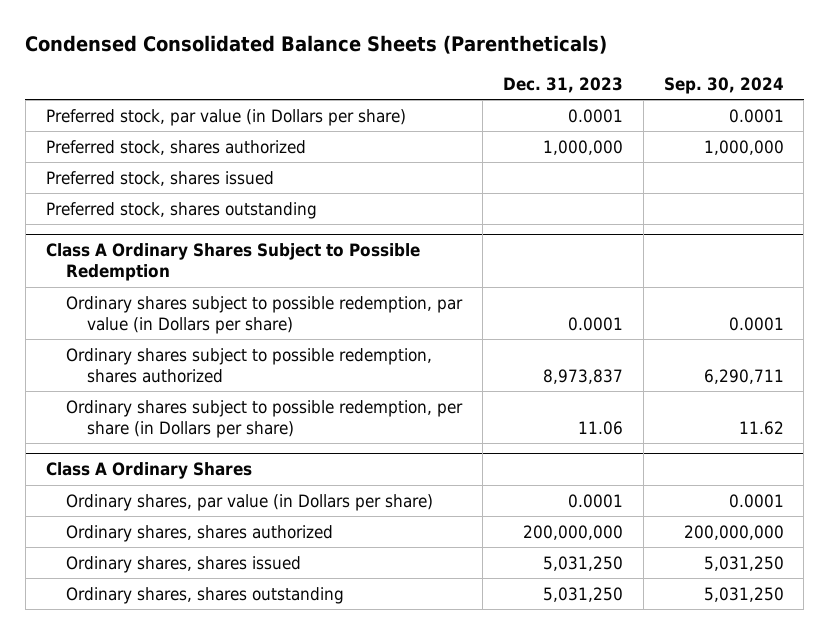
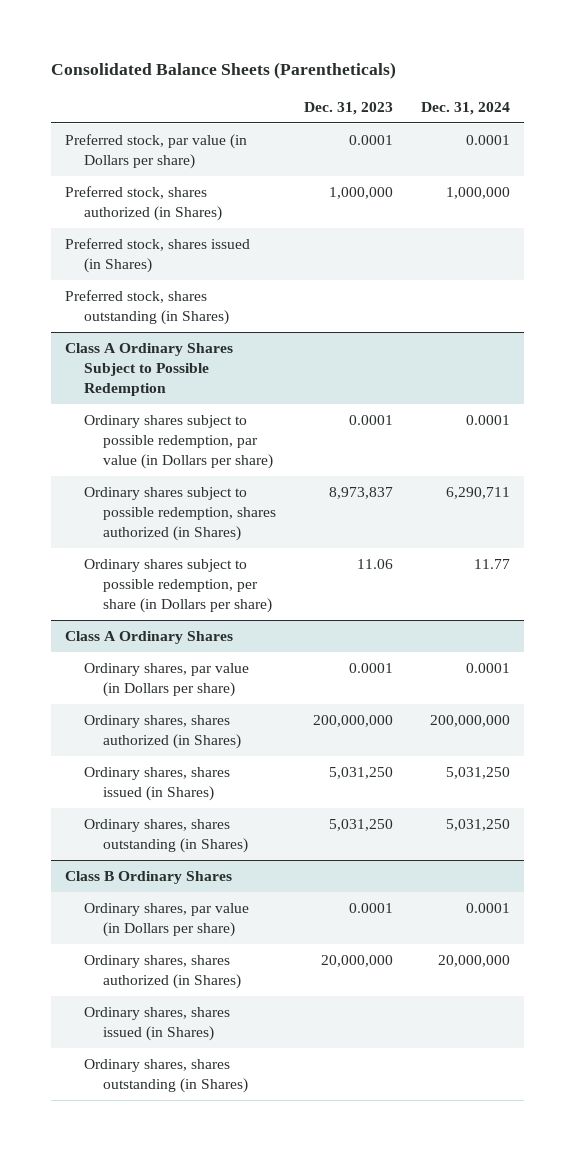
[25,35,608,55] Condensed Consolidated Balance Sheets (Parentheticals) -> [51,62,397,80] Consolidated Balance Sheets (Parentheticals)
[663,76,784,94] Sep. 30, 2024 -> none
none -> [420,101,510,115] Dec. 31, 2024
[45,139,306,155] Preferred stock, shares authorized -> [65,185,223,221] Preferred stock, shares authorized (in Shares)
[45,170,274,186] Preferred stock, shares issued -> [65,237,251,273] Preferred stock, shares issued (in Shares)
[45,201,317,219] Preferred stock, shares outstanding -> [65,289,230,325] Preferred stock, shares outstanding (in Shares)
[66,347,433,383] Ordinary shares subject to possible redemption, shares authorized -> [84,486,276,541] Ordinary shares subject to possible redemption, shares authorized (in Shares)
[66,524,334,542] Ordinary shares, shares authorized -> [84,714,241,749] Ordinary shares, shares authorized (in Shares)
[66,555,302,573] Ordinary shares, shares issued -> [84,766,231,801] Ordinary shares, shares issued (in Shares)
[66,586,345,604] Ordinary shares, shares outstanding -> [84,818,248,853] Ordinary shares, shares outstanding (in Shares)
none -> [65,870,233,884] Class B Ordinary Shares
none -> [84,902,250,937] Ordinary shares, par value (in Dollars per share)
none -> [84,954,241,989] Ordinary shares, shares authorized (in Shares)
none -> [84,1006,231,1041] Ordinary shares, shares issued (in Shares)
none -> [84,1058,248,1093] Ordinary shares, shares outstanding (in Shares)

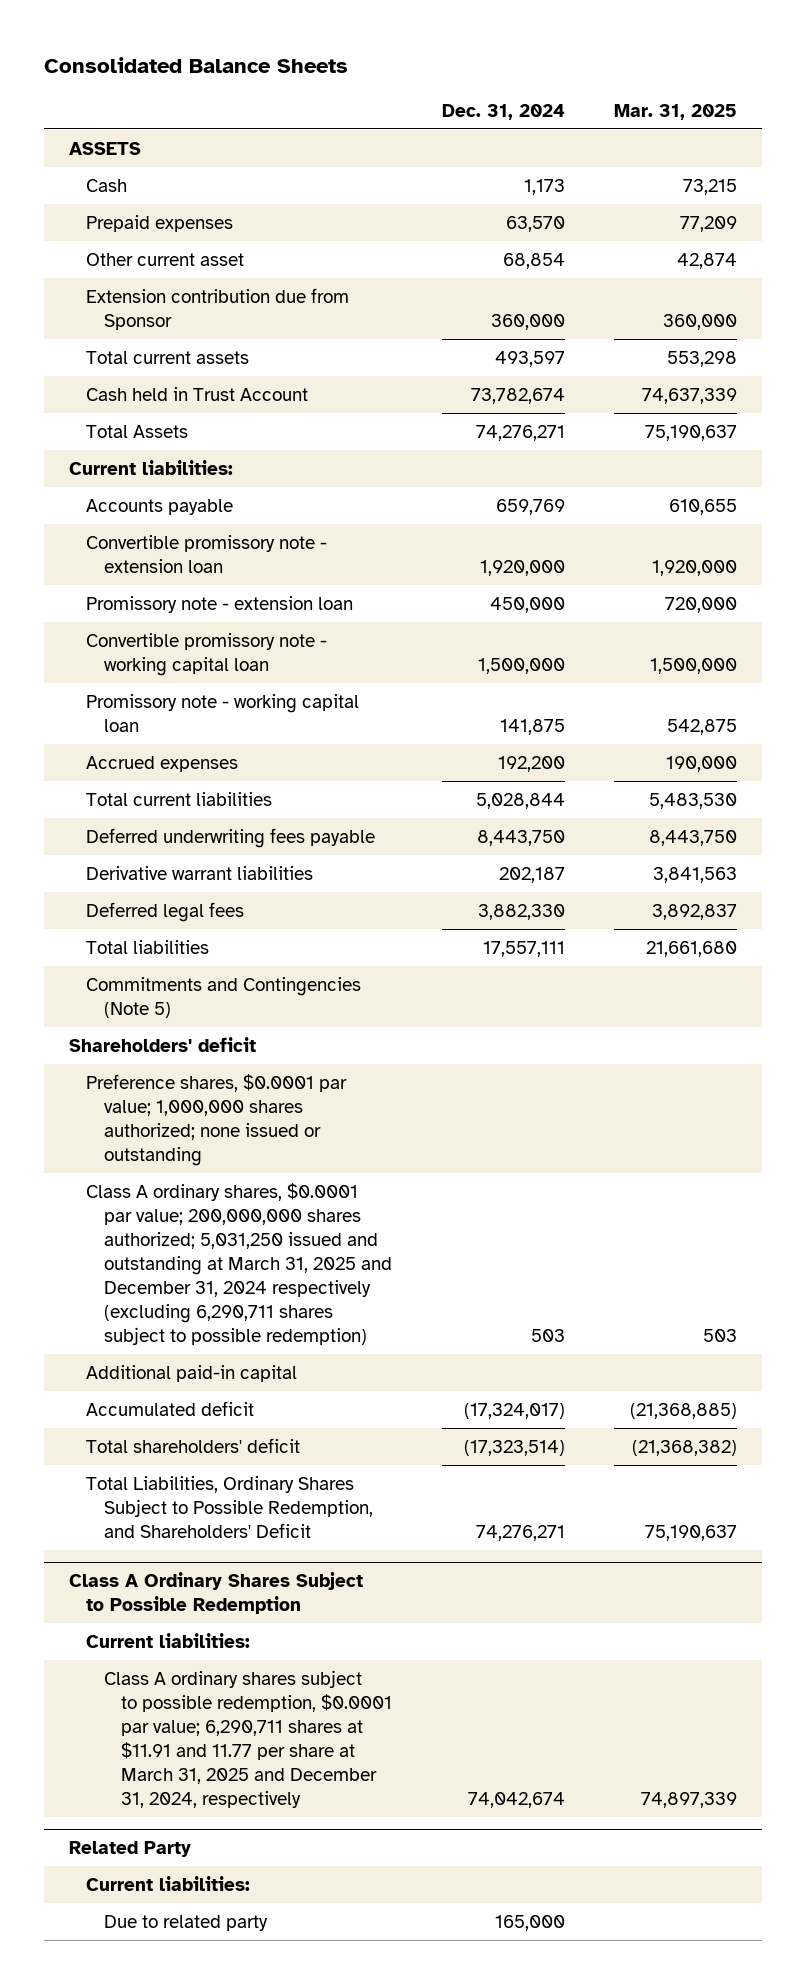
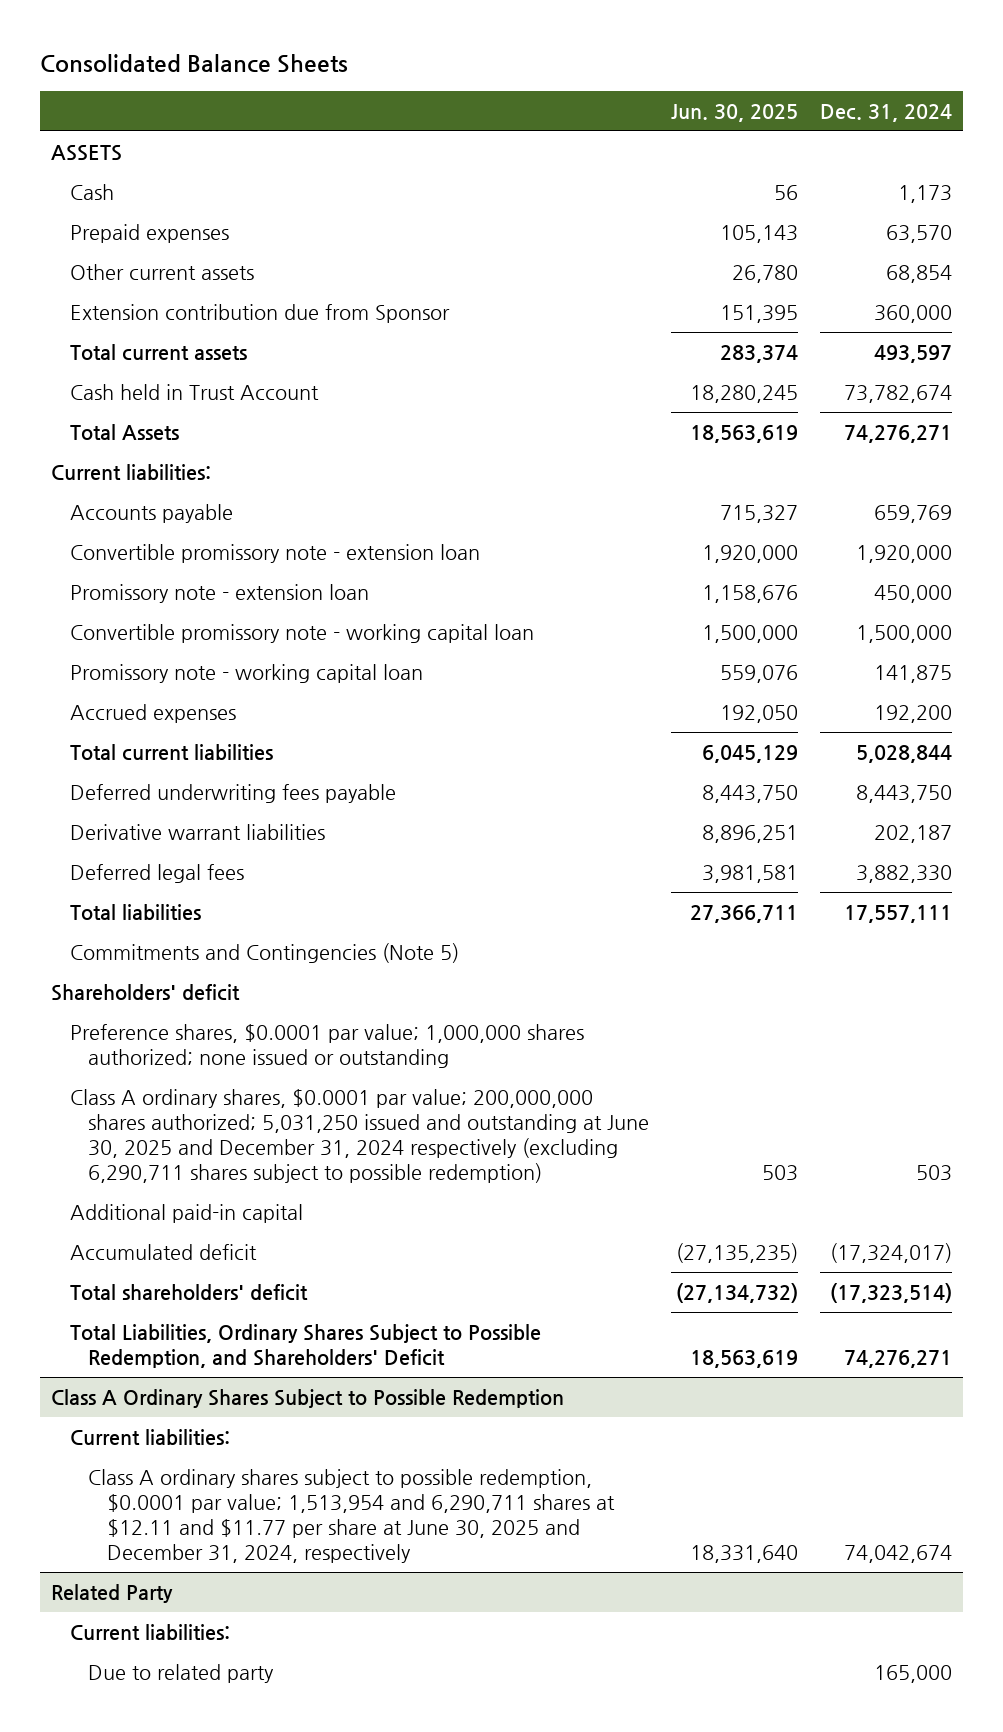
[614,103,738,120] Mar. 31, 2025 -> none
none -> [671,103,799,122] Jun. 30, 2025
[86,252,245,266] Other current asset -> [69,263,254,280] Other current assets
[86,1182,392,1345] Class A ordinary shares, $0.0001 par value; 200,000,000 shares authorized; 5,031,250 issued and outstanding at March 31, 2025 and December 31, 2024 respectively (excluding 6,290,711 shares subject to possible redemption) -> [69,1088,650,1184] Class A ordinary shares, $0.0001 par value; 200,000,000 shares authorized; 5,031,250 issued and outstanding at June 30, 2025 and December 31, 2024 respectively (excluding 6,290,711 shares subject to possible redemption)
[103,1669,393,1808] Class A ordinary shares subject to possible redemption, $0.0001 par value; 6,290,711 shares at $11.91 and 11.77 per share at March 31, 2025 and December 31, 2024, respectively -> [88,1468,616,1564] Class A ordinary shares subject to possible redemption, $0.0001 par value; 1,513,954 and 6,290,711 shares at $12.11 and $11.77 per share at June 30, 2025 and December 31, 2024, respectively

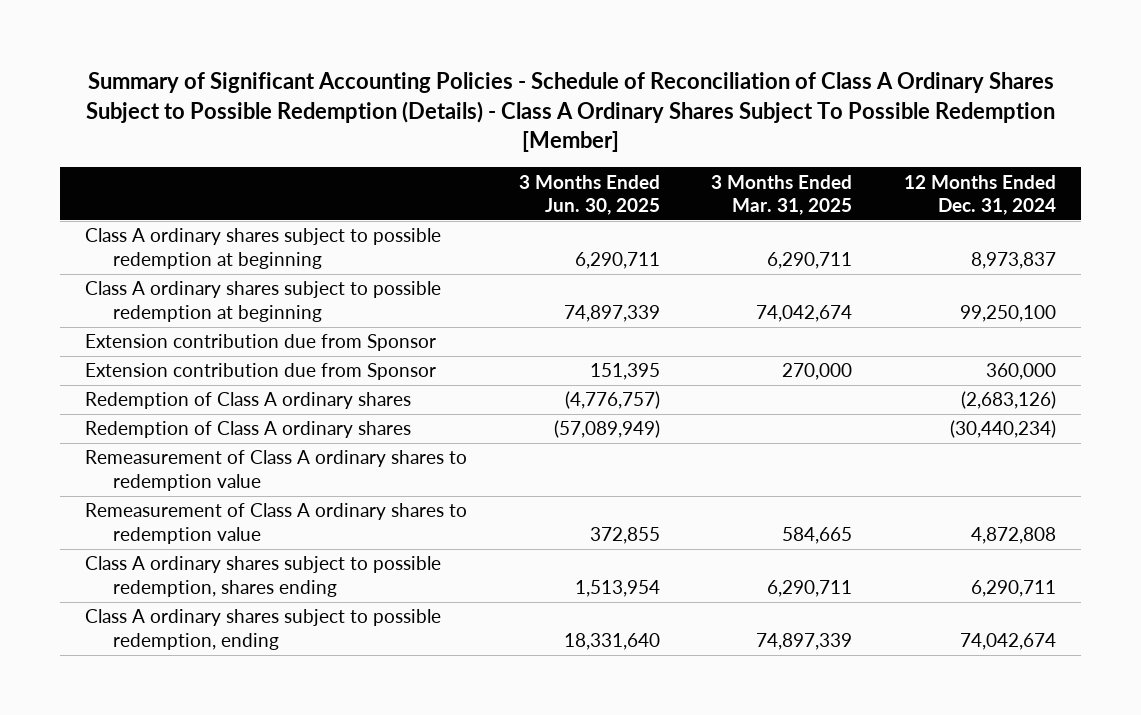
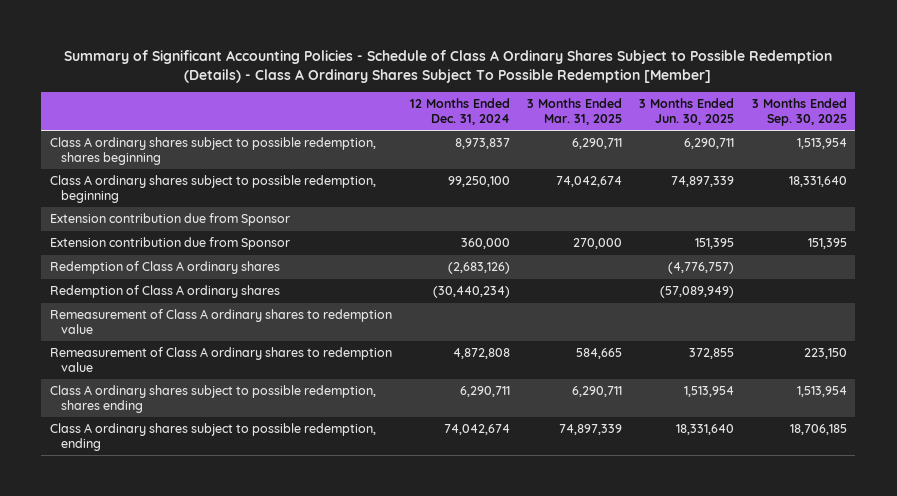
[85,72,1055,153] Summary of Significant Accounting Policies - Schedule of Reconciliation of Class A Ordinary Shares Subject to Possible Redemption (Details) - Class A Ordinary Shares Subject To Possible Redemption [Member] -> [64,49,833,83] Summary of Significant Accounting Policies - Schedule of Class A Ordinary Shares Subject to Possible Redemption (Details) - Class A Ordinary Shares Subject To Possible Redemption [Member]
none -> [751,98,847,126] 3 Months Ended Sep. 30, 2025
[85,228,442,269] Class A ordinary shares subject to possible redemption at beginning -> [50,137,377,165] Class A ordinary shares subject to possible redemption, shares beginning
[85,281,442,322] Class A ordinary shares subject to possible redemption at beginning -> [50,175,377,203] Class A ordinary shares subject to possible redemption, beginning

